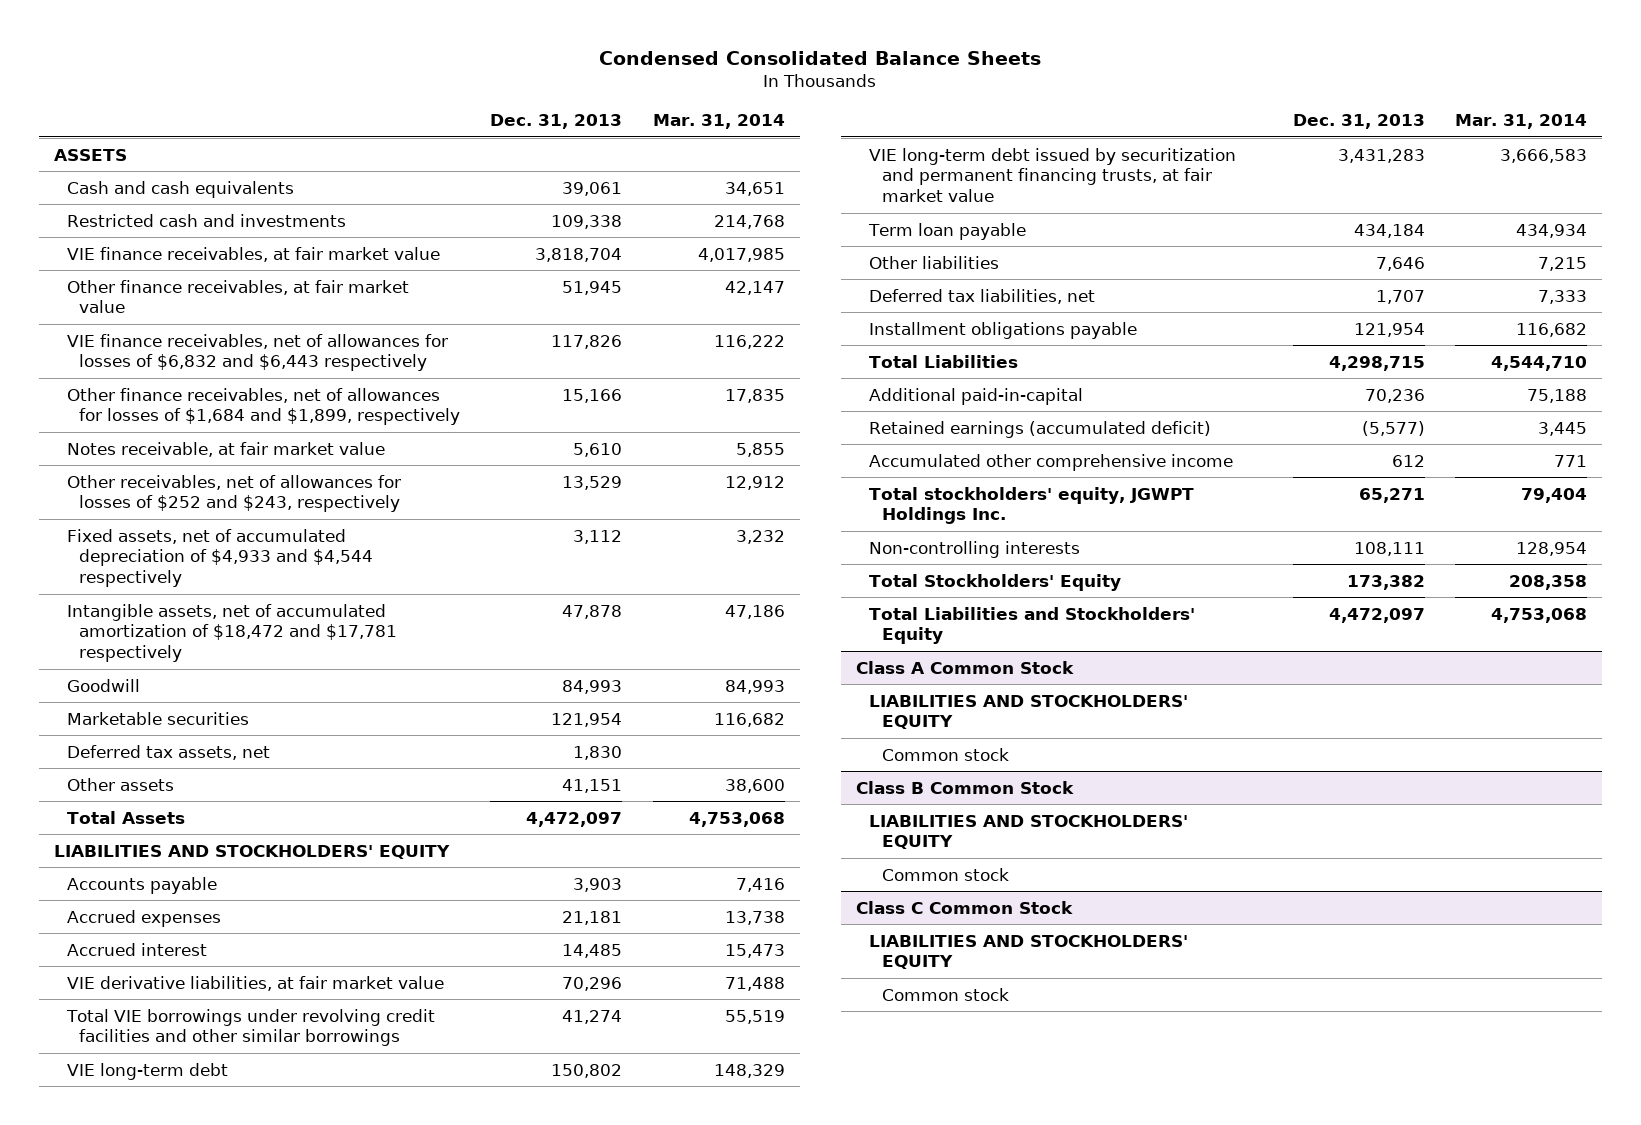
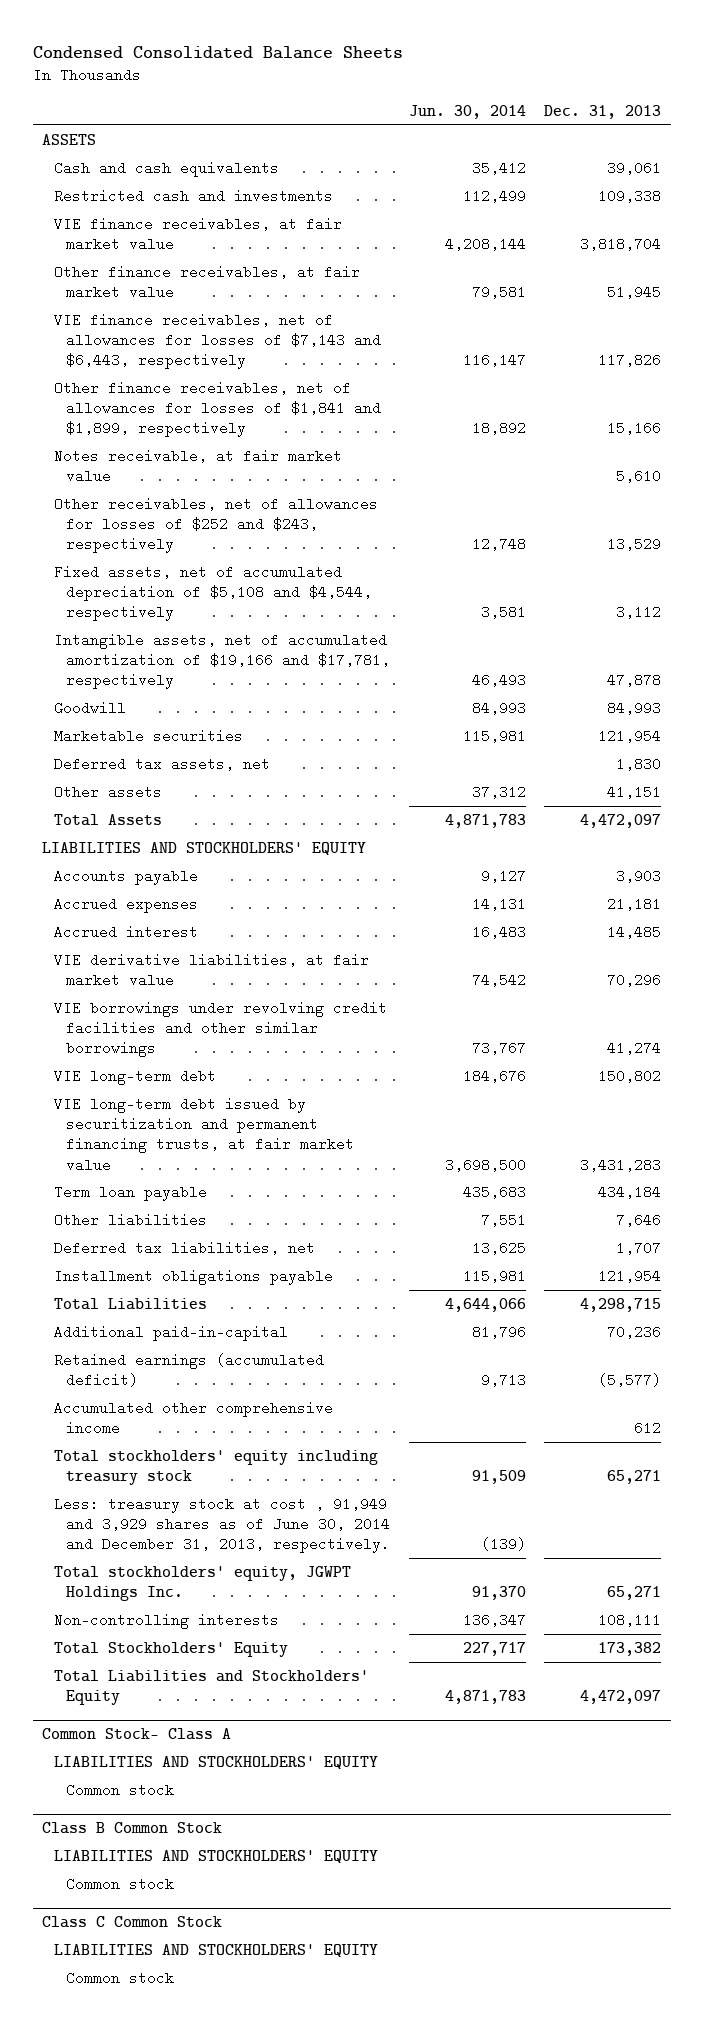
[652,114,785,130] Mar. 31, 2014 -> none
none -> [408,104,526,119] Jun. 30, 2014
[66,333,448,372] VIE finance receivables, net of allowances for losses of $6,832 and $6,443 respectively -> [54,312,381,370] VIE finance receivables, net of allowances for losses of $7,143 and $6,443, respectively
[66,387,461,426] Other finance receivables, net of allowances for losses of $1,684 and $1,899, respectively -> [54,380,381,438] Other finance receivables, net of allowances for losses of $1,841 and $1,899, respectively
[66,528,374,588] Fixed assets, net of accumulated depreciation of $4,933 and $4,544 respectively -> [54,564,372,622] Fixed assets, net of accumulated depreciation of $5,108 and $4,544, respectively
[66,603,398,663] Intangible assets, net of accumulated amortization of $18,472 and $17,781 respectively -> [54,632,390,690] Intangible assets, net of accumulated amortization of $19,166 and $17,781, respectively
[65,1008,435,1047] Total VIE borrowings under revolving credit facilities and other similar borrowings -> [54,1000,388,1058] VIE borrowings under revolving credit facilities and other similar borrowings
none -> [54,1449,379,1486] Total stockholders' equity including treasury stock
none -> [54,1496,390,1554] Less: treasury stock at cost , 91,949 and 3,929 shares as of June 30, 2014 and December 31, 2013, respectively.
[856,660,1075,674] Class A Common Stock -> [42,1727,232,1740] Common Stock- Class A

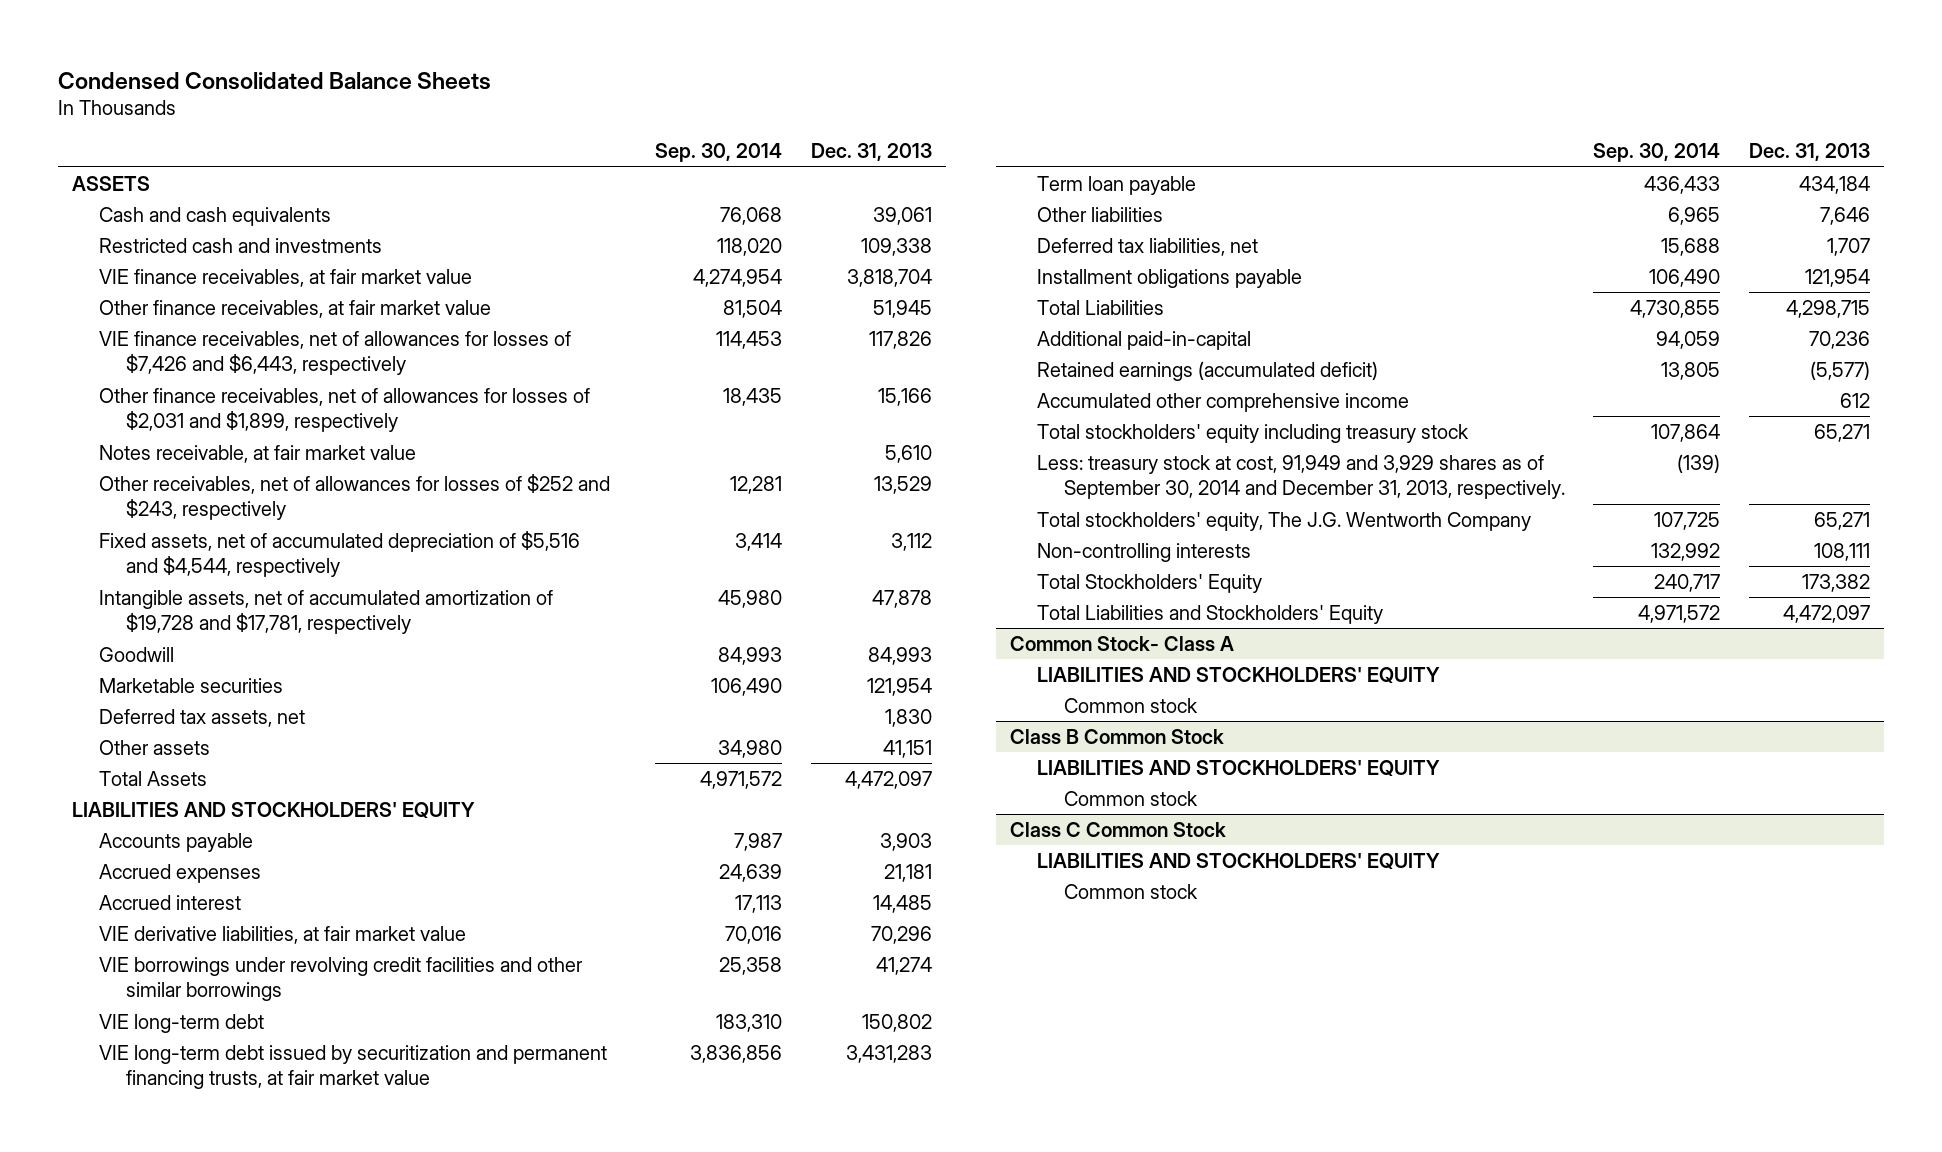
[408,104,526,119] Jun. 30, 2014 -> none
none -> [655,143,783,163] Sep. 30, 2014
[54,312,381,370] VIE finance receivables, net of allowances for losses of $7,143 and $6,443, respectively -> [98,330,571,376] VIE finance receivables, net of allowances for losses of $7,426 and $6,443, respectively
[54,380,381,438] Other finance receivables, net of allowances for losses of $1,841 and $1,899, respectively -> [98,387,590,433] Other finance receivables, net of allowances for losses of $2,031 and $1,899, respectively
[54,564,372,622] Fixed assets, net of accumulated depreciation of $5,108 and $4,544, respectively -> [98,530,580,578] Fixed assets, net of accumulated depreciation of $5,516 and $4,544, respectively
[54,632,390,690] Intangible assets, net of accumulated amortization of $19,166 and $17,781, respectively -> [98,589,553,635] Intangible assets, net of accumulated amortization of $19,728 and $17,781, respectively
[54,1496,390,1554] Less: treasury stock at cost , 91,949 and 3,929 shares as of June 30, 2014 and December 31, 2013, respectively. -> [1036,454,1565,500] Less: treasury stock at cost, 91,949 and 3,929 shares as of September 30, 2014 and December 31, 2013, respectively.
[54,1565,352,1602] Total stockholders' equity, JGWPT Holdings Inc. -> [1036,511,1531,531] Total stockholders' equity, The J.G. Wentworth Company

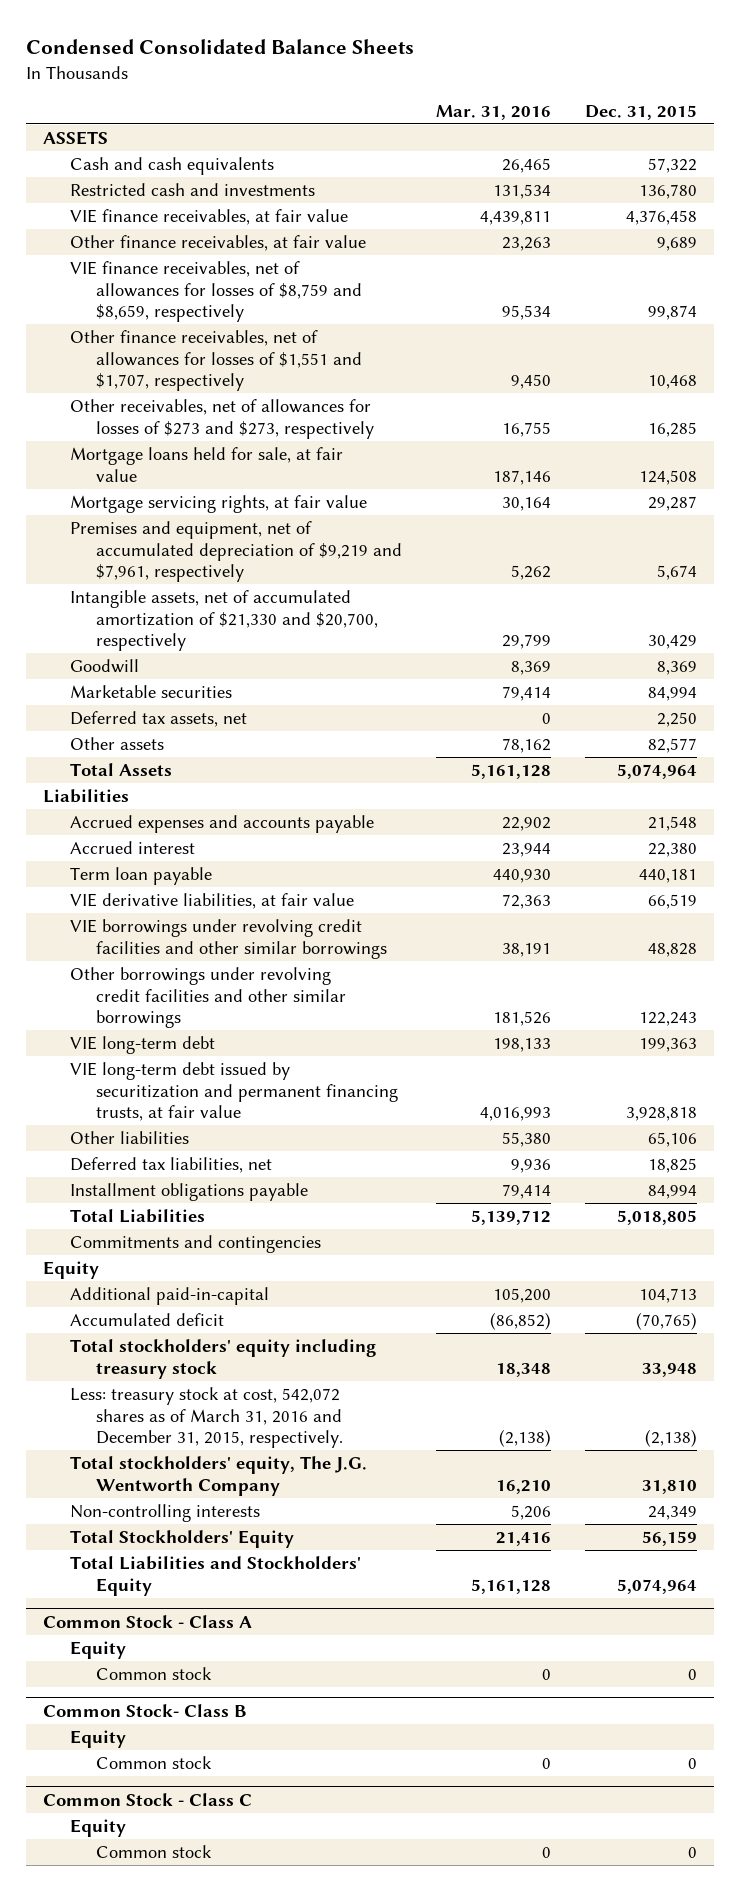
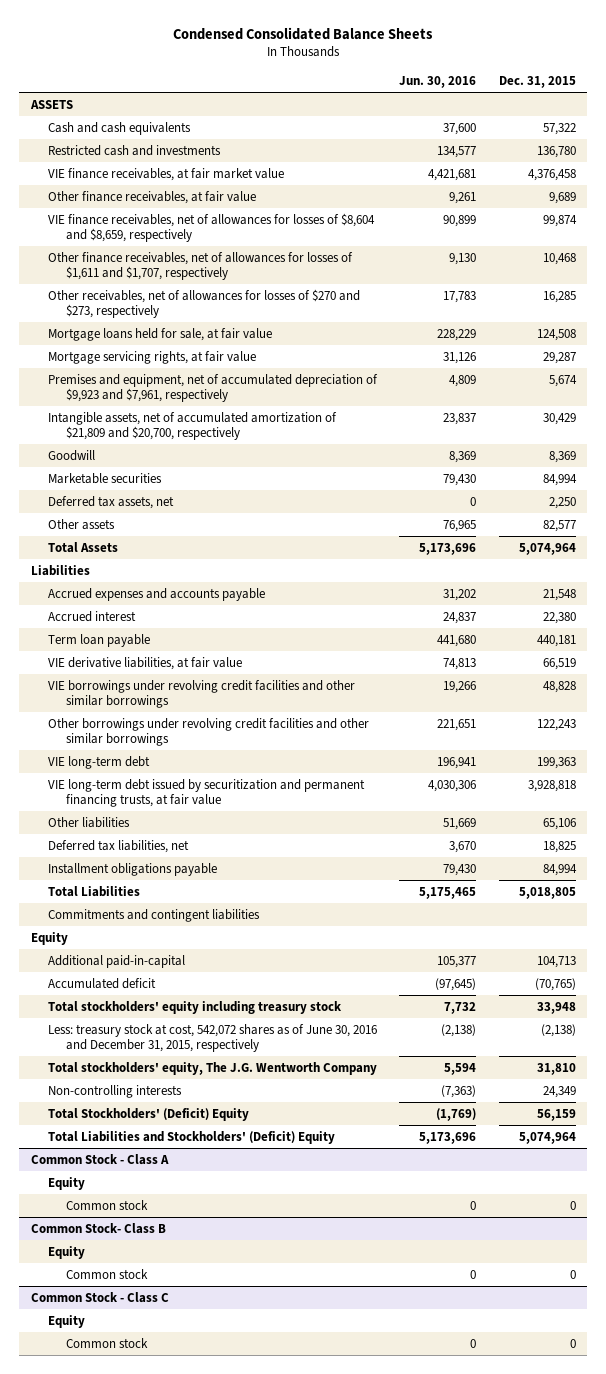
[436,104,552,120] Mar. 31, 2016 -> none
none -> [399,75,477,88] Jun. 30, 2016
[69,209,348,226] VIE finance receivables, at fair value -> [48,167,285,181] VIE finance receivables, at fair market value
[69,261,363,323] VIE finance receivables, net of allowances for losses of $8,759 and $8,659, respectively -> [48,212,376,242] VIE finance receivables, net of allowances for losses of $8,604 and $8,659, respectively
[69,330,363,392] Other finance receivables, net of allowances for losses of $1,551 and $1,707, respectively -> [48,251,354,280] Other finance receivables, net of allowances for losses of $1,611 and $1,707, respectively
[69,399,375,439] Other receivables, net of allowances for losses of $273 and $273, respectively -> [48,288,361,318] Other receivables, net of allowances for losses of $270 and $273, respectively
[69,521,403,583] Premises and equipment, net of accumulated depreciation of $9,219 and $7,961, respectively -> [48,373,379,402] Premises and equipment, net of accumulated depreciation of $9,923 and $7,961, respectively
[69,590,379,652] Intangible assets, net of accumulated amortization of $21,330 and $20,700, respectively -> [48,411,338,440] Intangible assets, net of accumulated amortization of $21,809 and $20,700, respectively
[69,1235,321,1254] Commitments and contingencies -> [48,908,261,922] Commitments and contingent liabilities
[69,1387,344,1449] Less: treasury stock at cost, 542,072 shares as of March 31, 2016 and December 31, 2015, respectively. -> [48,1023,378,1052] Less: treasury stock at cost, 542,072 shares as of June 30, 2016 and December 31, 2015, respectively
[69,1530,294,1549] Total Stockholders' Equity -> [48,1107,250,1121] Total Stockholders' (Deficit) Equity
[69,1556,361,1596] Total Liabilities and Stockholders' Equity -> [48,1130,336,1144] Total Liabilities and Stockholders' (Deficit) Equity

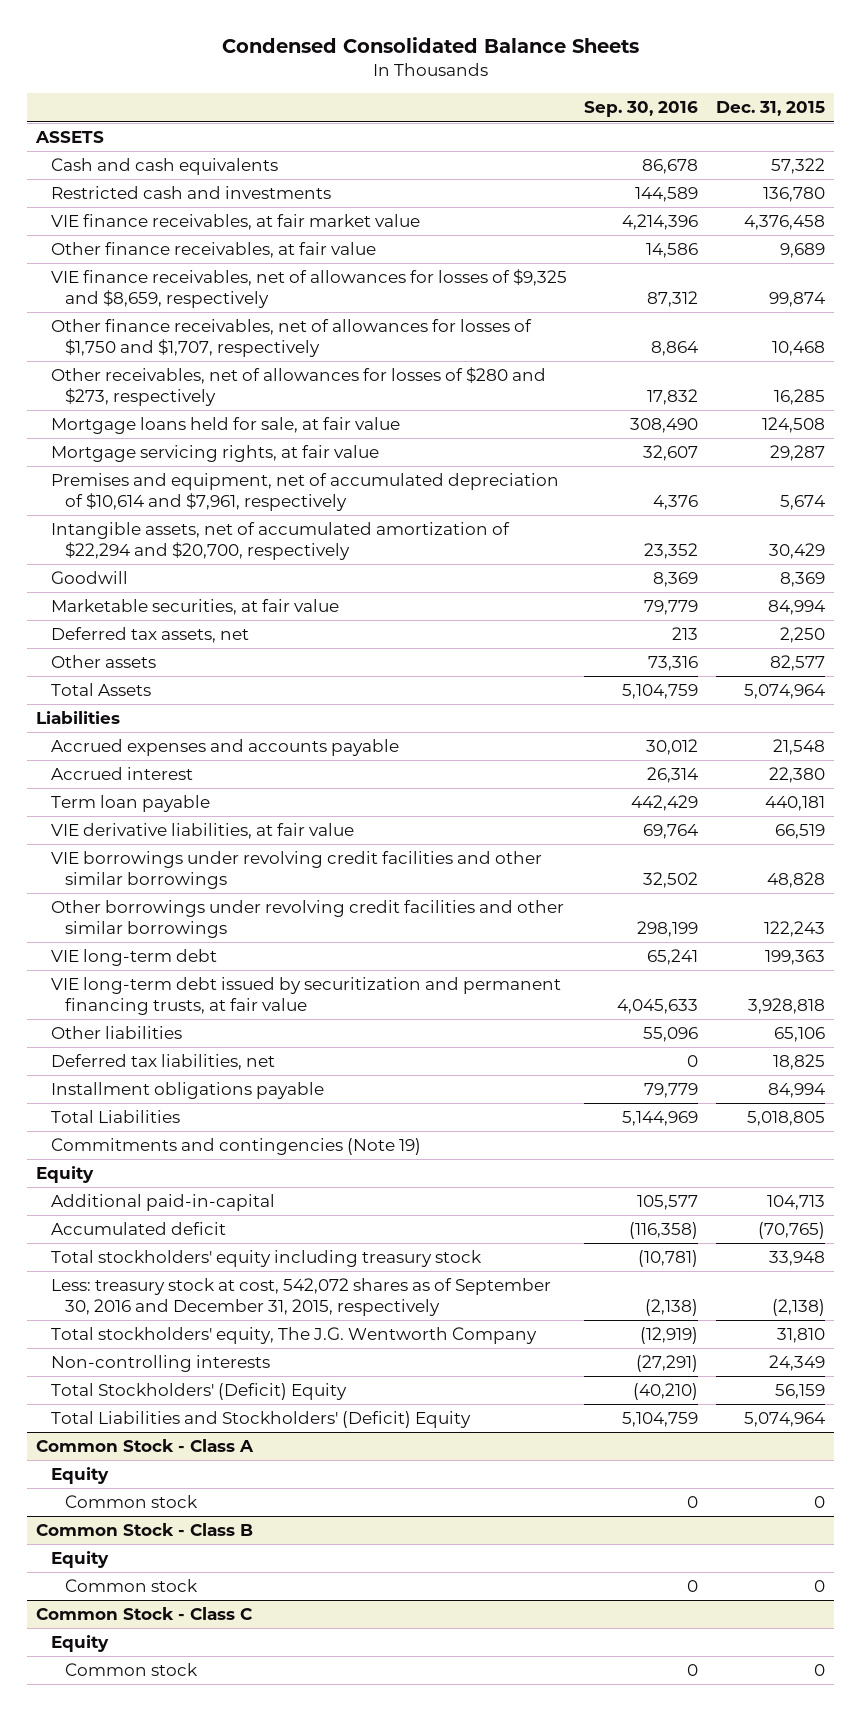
[399,75,477,88] Jun. 30, 2016 -> none
none -> [584,101,699,118] Sep. 30, 2016
[48,212,376,242] VIE finance receivables, net of allowances for losses of $8,604 and $8,659, respectively -> [50,269,567,309] VIE finance receivables, net of allowances for losses of $9,325 and $8,659, respectively
[48,251,354,280] Other finance receivables, net of allowances for losses of $1,611 and $1,707, respectively -> [50,319,532,358] Other finance receivables, net of allowances for losses of $1,750 and $1,707, respectively
[48,288,361,318] Other receivables, net of allowances for losses of $270 and $273, respectively -> [50,367,546,407] Other receivables, net of allowances for losses of $280 and $273, respectively
[48,373,379,402] Premises and equipment, net of accumulated depreciation of $9,923 and $7,961, respectively -> [50,473,559,512] Premises and equipment, net of accumulated depreciation of $10,614 and $7,961, respectively
[48,411,338,440] Intangible assets, net of accumulated amortization of $21,809 and $20,700, respectively -> [50,522,510,561] Intangible assets, net of accumulated amortization of $22,294 and $20,700, respectively
[48,472,163,484] Marketable securities -> [50,599,339,616] Marketable securities, at fair value
[48,908,261,922] Commitments and contingent liabilities -> [50,1138,421,1156] Commitments and contingencies (Note 19)
[48,1023,378,1052] Less: treasury stock at cost, 542,072 shares as of June 30, 2016 and December 31, 2015, respectively -> [50,1278,551,1317] Less: treasury stock at cost, 542,072 shares as of September 30, 2016 and December 31, 2015, respectively
[30,1222,166,1234] Common Stock- Class B -> [35,1523,253,1537] Common Stock - Class B

